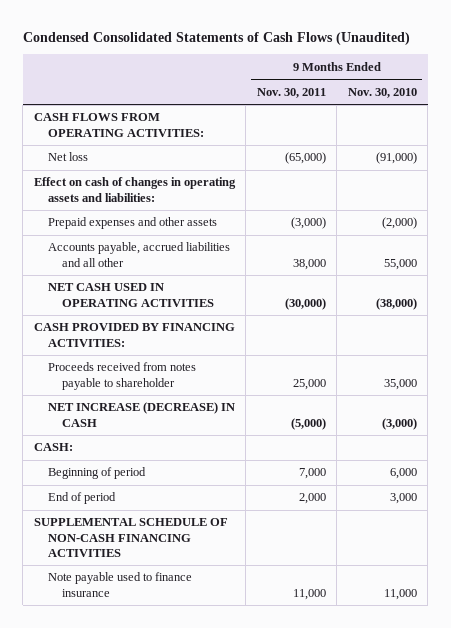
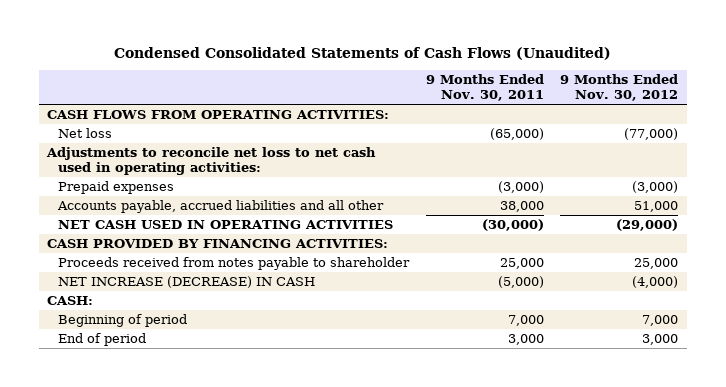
[347,87,417,98] Nov. 30, 2010 -> none
none -> [560,74,679,102] 9 Months Ended Nov. 30, 2012
[33,177,236,202] Effect on cash of changes in operating assets and liabilities: -> none
none -> [46,147,377,176] Adjustments to reconcile net loss to net cash used in operating activities:
[47,217,217,230] Prepaid expenses and other assets -> [58,181,175,195] Prepaid expenses
[33,518,228,557] SUPPLEMENTAL SCHEDULE OF NON-CASH FINANCING ACTIVITIES -> none
[47,572,192,597] Note payable used to finance insurance -> none
[298,493,326,505] 2,000 -> [507,334,544,346] 3,000

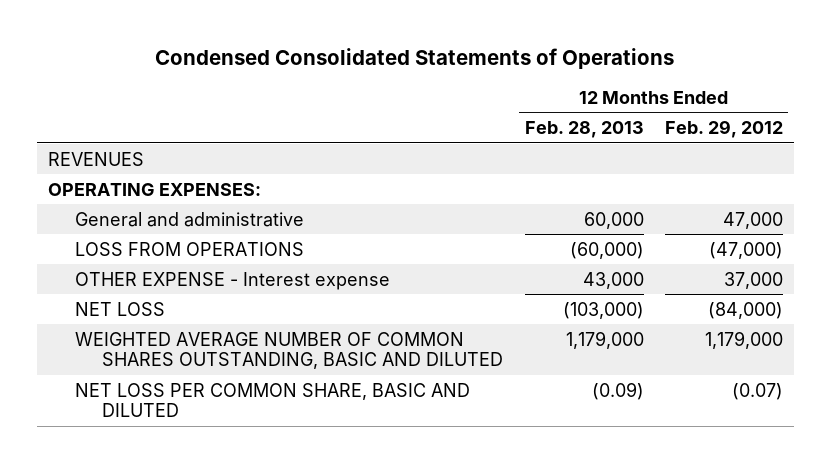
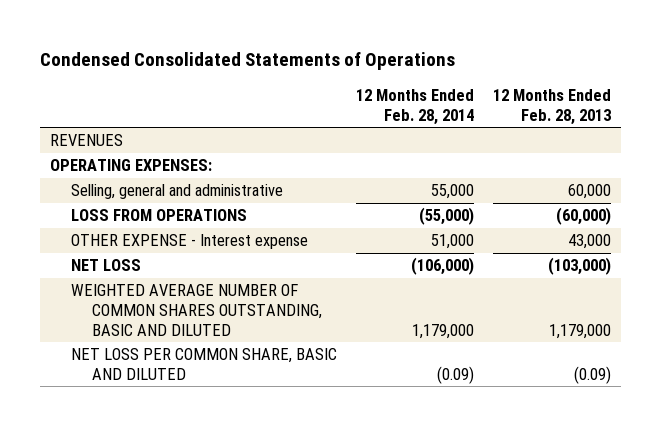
[664,120,783,139] Feb. 29, 2012 -> none
none -> [355,89,474,125] 12 Months Ended Feb. 28, 2014
[75,211,305,227] General and administrative -> [70,184,283,200] Selling, general and administrative

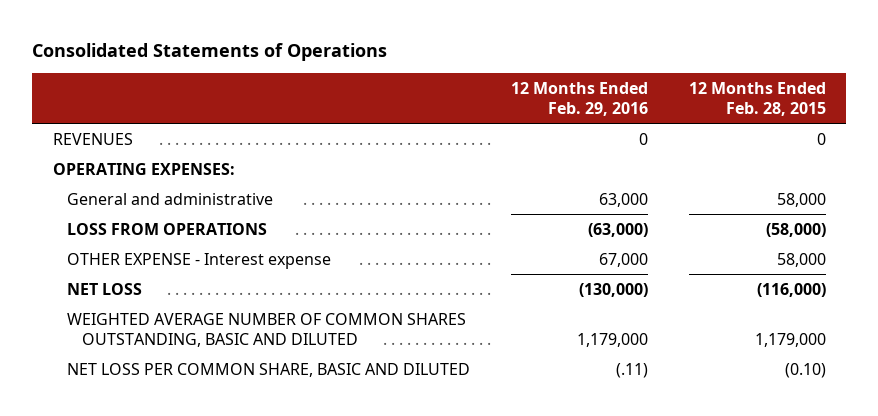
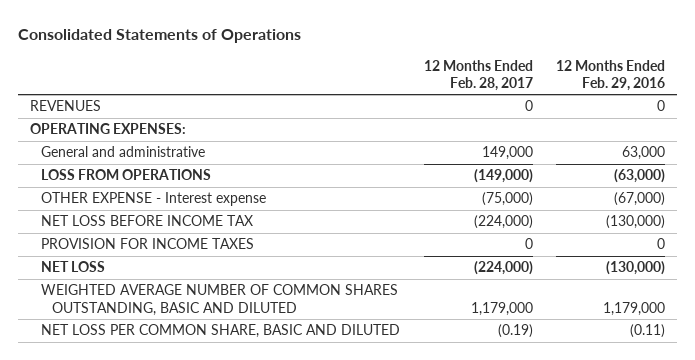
[688,81,826,116] 12 Months Ended Feb. 28, 2015 -> none
none -> [423,59,533,91] 12 Months Ended Feb. 28, 2017
[598,252,648,267] 67,000 -> [614,192,666,207] (67,000)
none -> [40,215,253,227] NET LOSS BEFORE INCOME TAX
none -> [40,238,254,250] PROVISION FOR INCOME TAXES
[615,362,648,378] (.11) -> [630,324,666,339] (0.11)

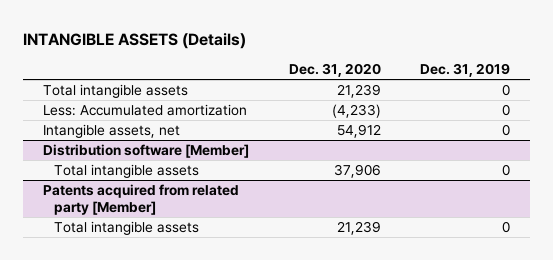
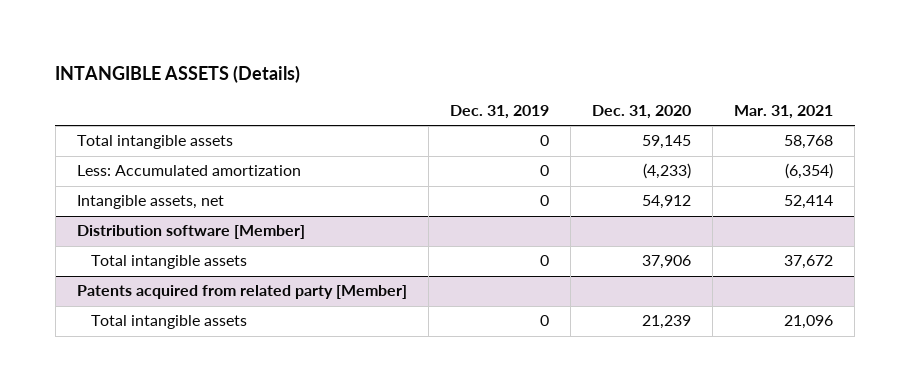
none -> [734,105,834,120] Mar. 31, 2021
[336,84,381,99] 21,239 -> [642,135,692,150] 59,145

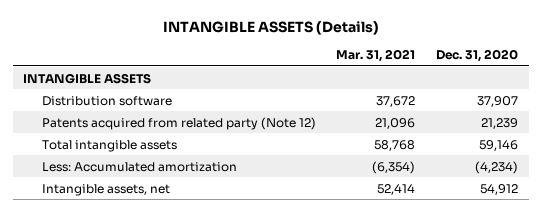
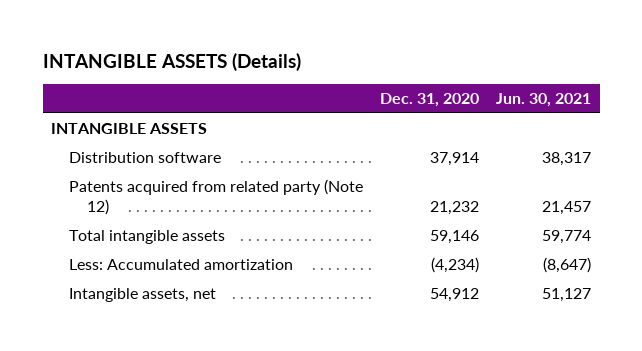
[336,49,416,63] Mar. 31, 2021 -> none
none -> [496,93,592,108] Jun. 30, 2021
[477,95,519,107] 37,907 -> [430,152,480,167] 37,914
[481,117,519,129] 21,239 -> [430,201,480,216] 21,232

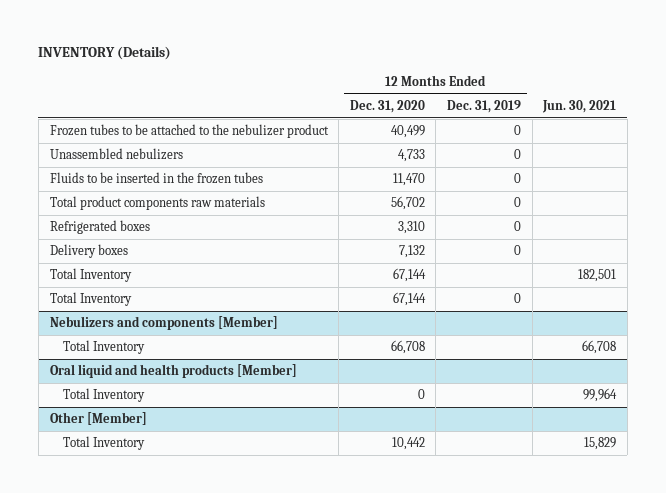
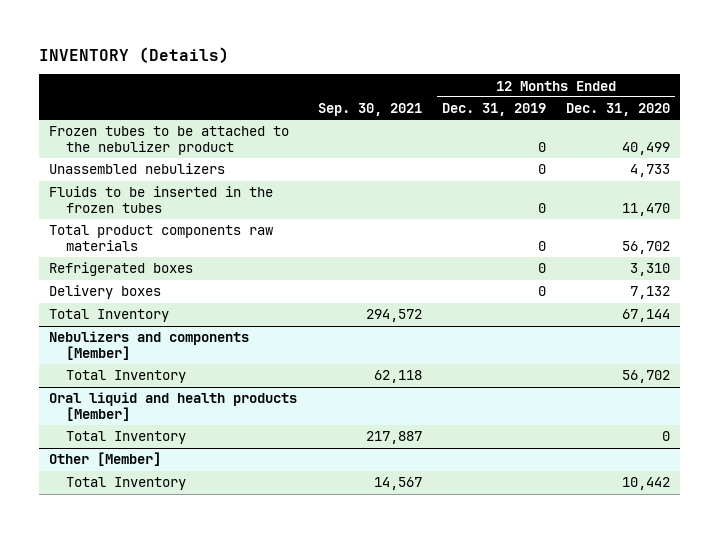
[542,99,617,113] Jun. 30, 2021 -> none
none -> [317,103,422,117] Sep. 30, 2021
[49,292,132,307] Total Inventory -> none
[390,340,425,355] 66,708 -> [621,370,670,384] 56,702

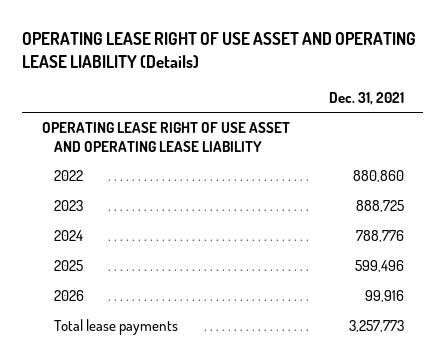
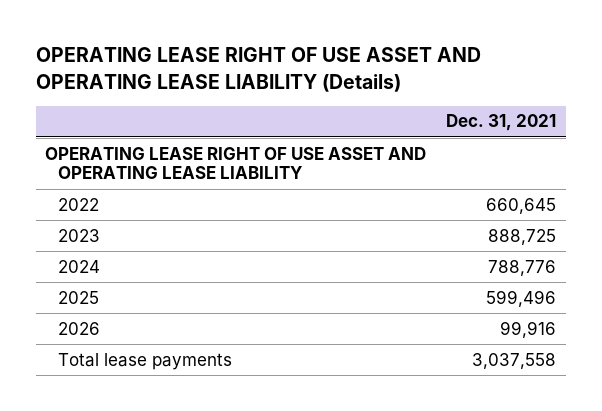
[352,170,404,183] 880,860 -> [486,197,557,214] 660,645
[348,320,404,333] 3,257,773 -> [472,352,557,369] 3,037,558

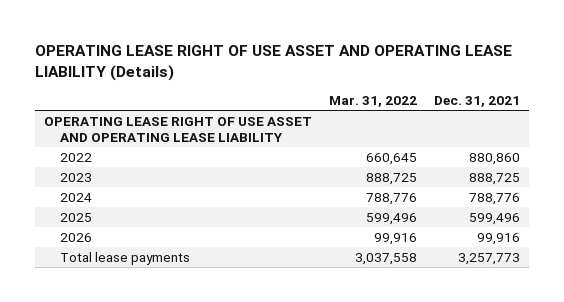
none -> [329,95,418,107] Mar. 31, 2022
[486,197,557,214] 660,645 -> [469,152,521,165] 880,860
[472,352,557,369] 3,037,558 -> [458,252,521,265] 3,257,773

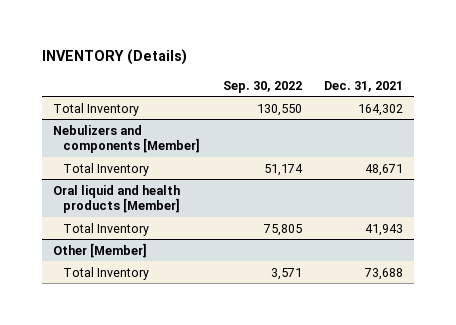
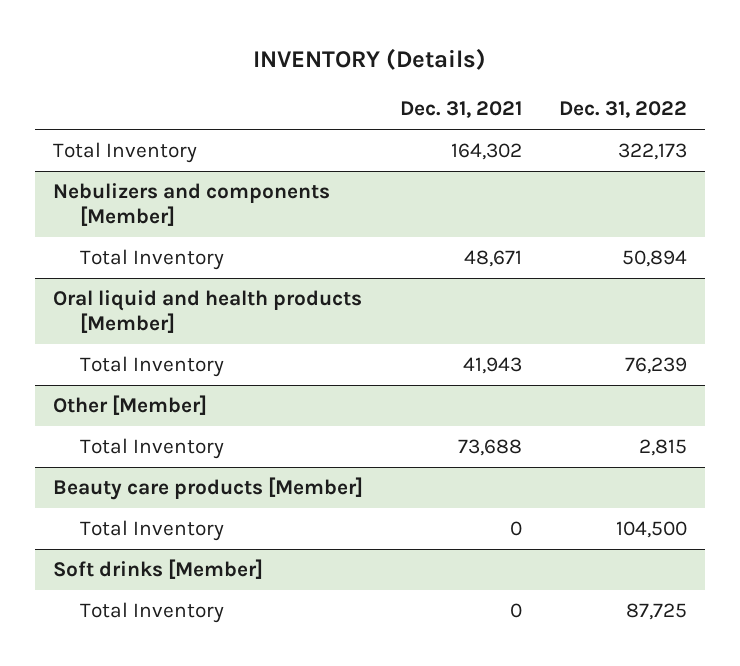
[222,80,302,93] Sep. 30, 2022 -> none
none -> [558,101,687,119] Dec. 31, 2022
none -> [53,477,364,501] Beauty care products [Member]
none -> [80,520,225,542] Total Inventory
none -> [53,559,264,580] Soft drinks [Member]
none -> [80,602,225,624] Total Inventory

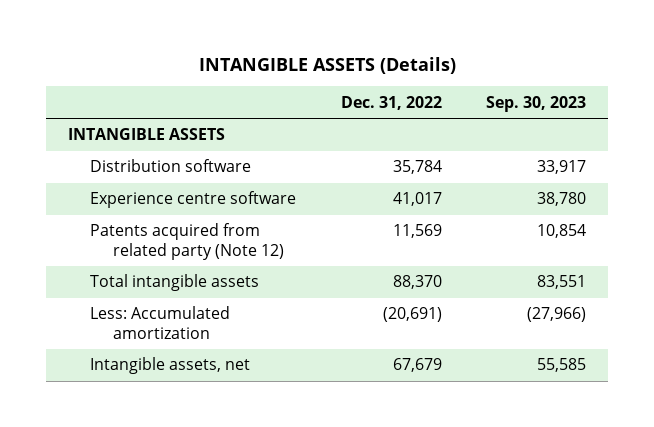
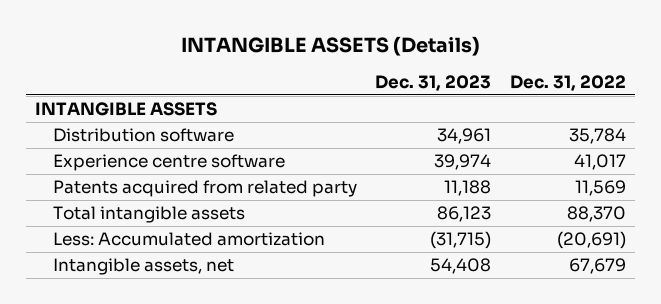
[485,95,586,112] Sep. 30, 2023 -> none
none -> [375,75,492,92] Dec. 31, 2023
[90,223,284,260] Patents acquired from related party (Note 12) -> [52,180,357,198] Patents acquired from related party

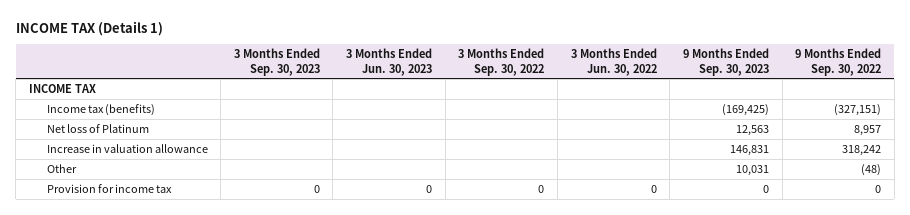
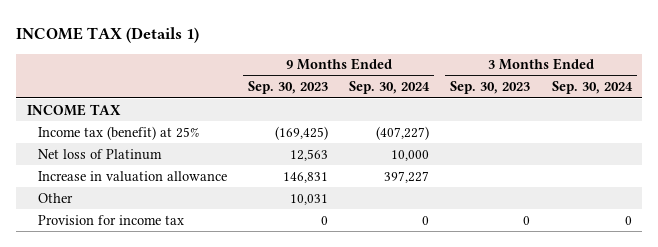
[346,48,433,76] 3 Months Ended Jun. 30, 2023 -> none
[458,48,545,76] 3 Months Ended Sep. 30, 2022 -> none
[570,48,657,76] 3 Months Ended Jun. 30, 2022 -> none
[795,48,882,76] 9 Months Ended Sep. 30, 2022 -> none
none -> [349,81,431,95] Sep. 30, 2024
none -> [551,81,633,95] Sep. 30, 2024
[46,103,155,116] Income tax (benefits) -> [37,125,199,140] Income tax (benefit) at 25%

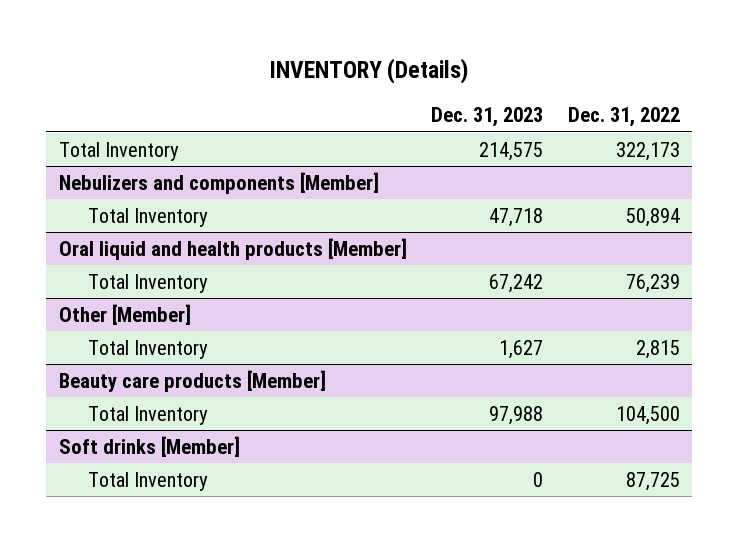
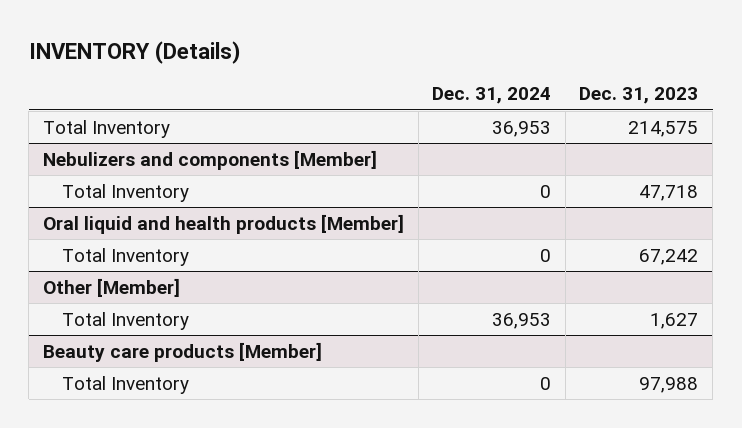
[567,106,680,127] Dec. 31, 2022 -> none
none -> [432,87,552,105] Dec. 31, 2024
[58,435,240,457] Soft drinks [Member] -> none
[87,471,208,491] Total Inventory -> none

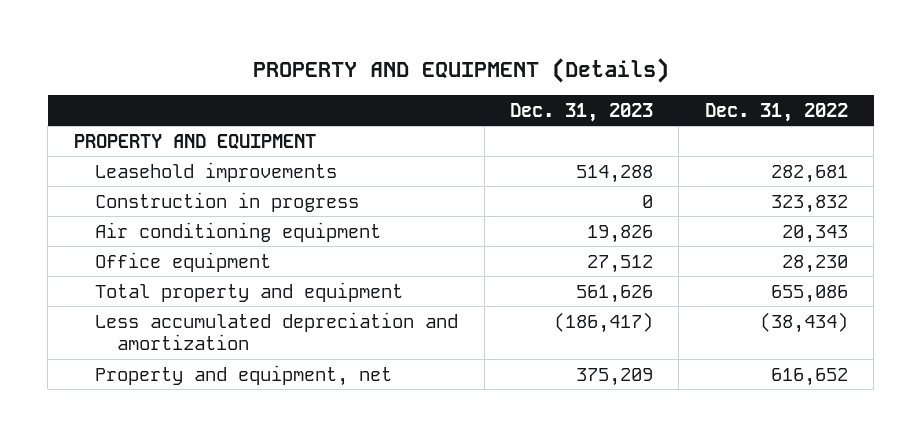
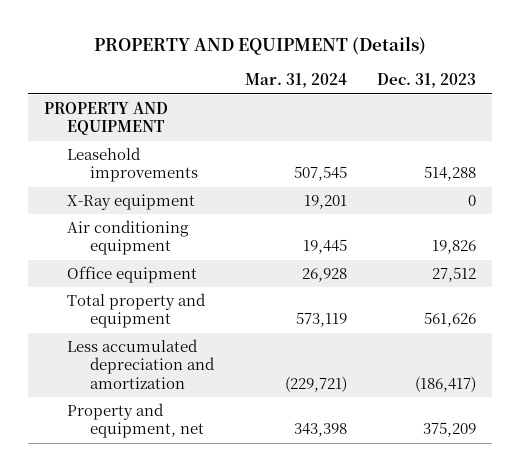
[704,102,848,122] Dec. 31, 2022 -> none
none -> [244,73,347,89] Mar. 31, 2024
[95,191,360,212] Construction in progress -> none
none -> [67,194,196,211] X-Ray equipment

